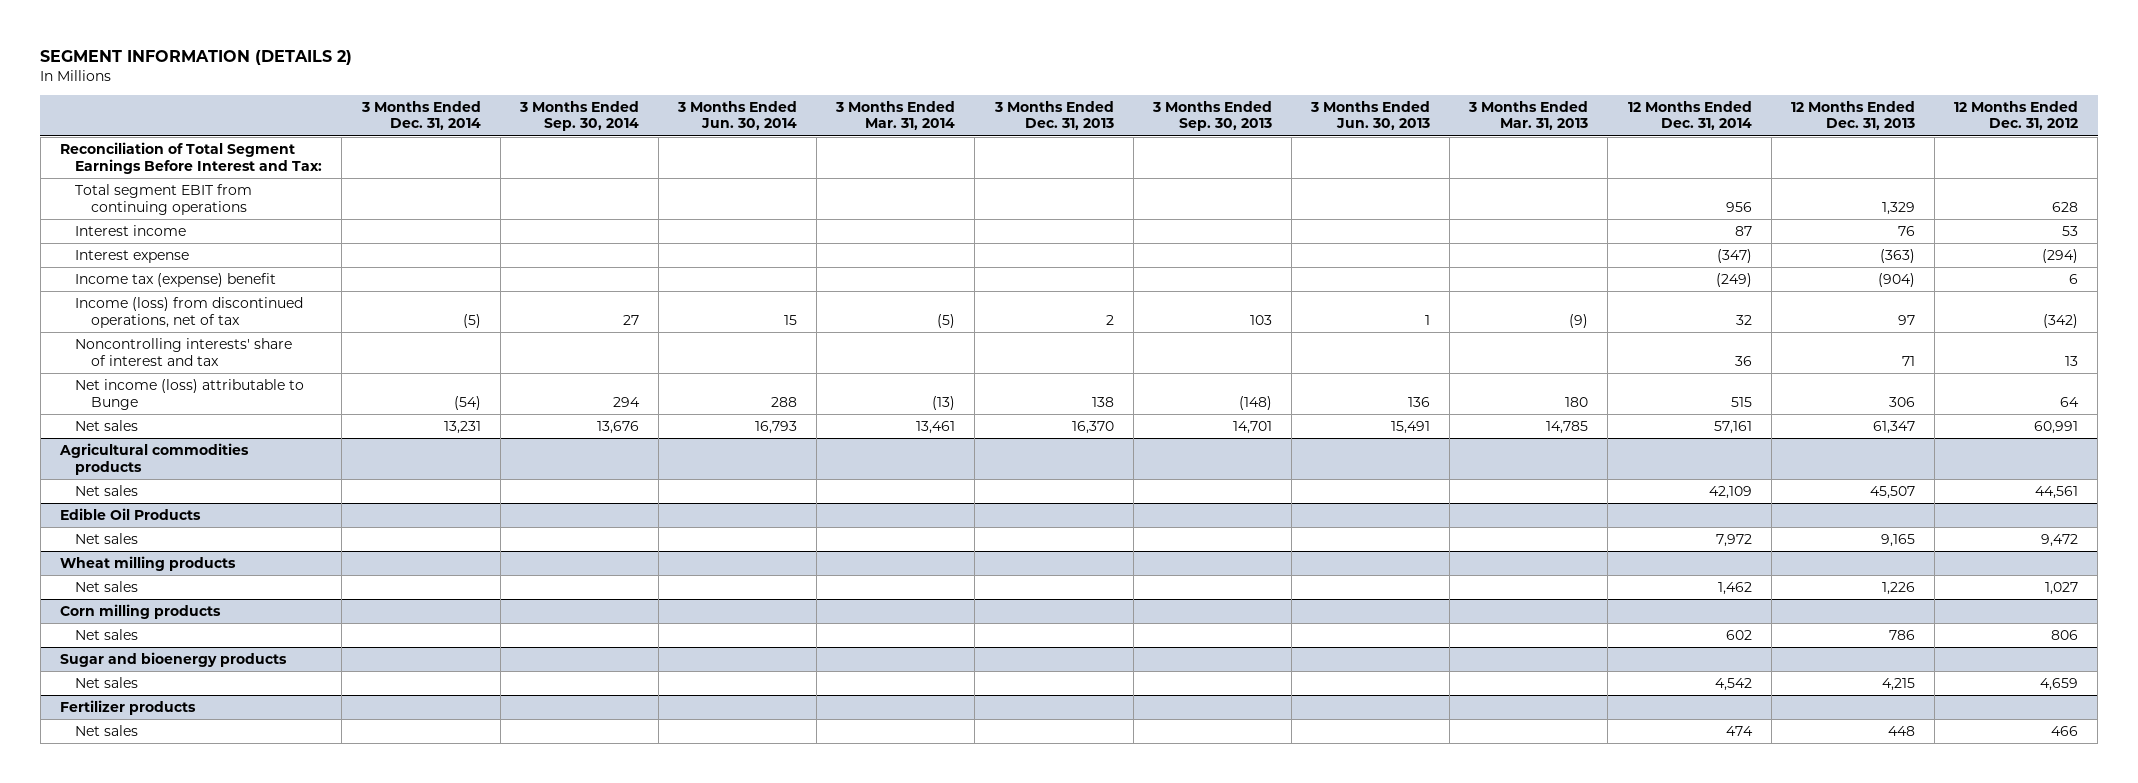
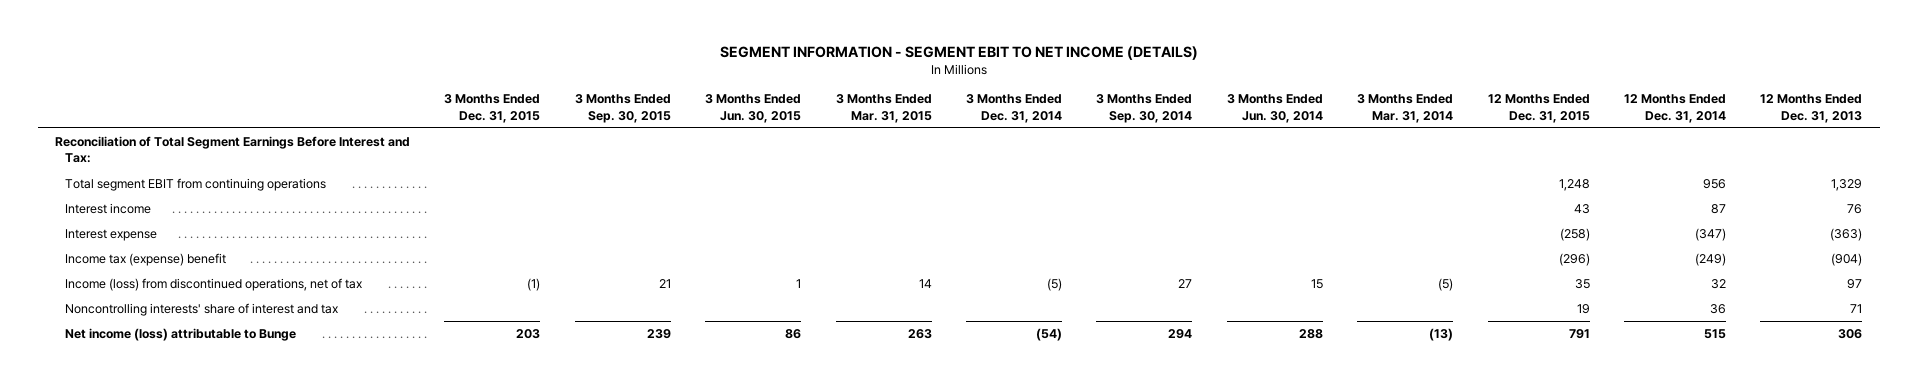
[40,49,353,65] SEGMENT INFORMATION (DETAILS 2) -> [719,46,1198,61] SEGMENT INFORMATION - SEGMENT EBIT TO NET INCOME (DETAILS)
[993,100,1114,131] 3 Months Ended Dec. 31, 2013 -> none
[1151,100,1272,132] 3 Months Ended Sep. 30, 2013 -> none
[1310,100,1431,131] 3 Months Ended Jun. 30, 2013 -> none
[1468,100,1589,131] 3 Months Ended Mar. 31, 2013 -> none
[1954,100,2079,131] 12 Months Ended Dec. 31, 2012 -> none
none -> [444,94,541,123] 3 Months Ended Dec. 31, 2015
none -> [574,94,671,123] 3 Months Ended Sep. 30, 2015
none -> [705,94,802,123] 3 Months Ended Jun. 30, 2015
none -> [835,94,932,123] 3 Months Ended Mar. 31, 2015
none -> [1487,94,1590,123] 12 Months Ended Dec. 31, 2015
[75,419,139,431] Net sales -> none
[58,442,249,475] Agricultural commodities products -> none
[75,484,139,496] Net sales -> none
[59,507,201,520] Edible Oil Products -> none
[75,532,139,544] Net sales -> none
[59,555,236,571] Wheat milling products -> none
[75,580,139,592] Net sales -> none
[59,603,221,619] Corn milling products -> none
[75,628,139,640] Net sales -> none
[59,651,287,667] Sugar and bioenergy products -> none
[75,676,139,688] Net sales -> none
[59,699,196,715] Fertilizer products -> none
[75,724,139,736] Net sales -> none

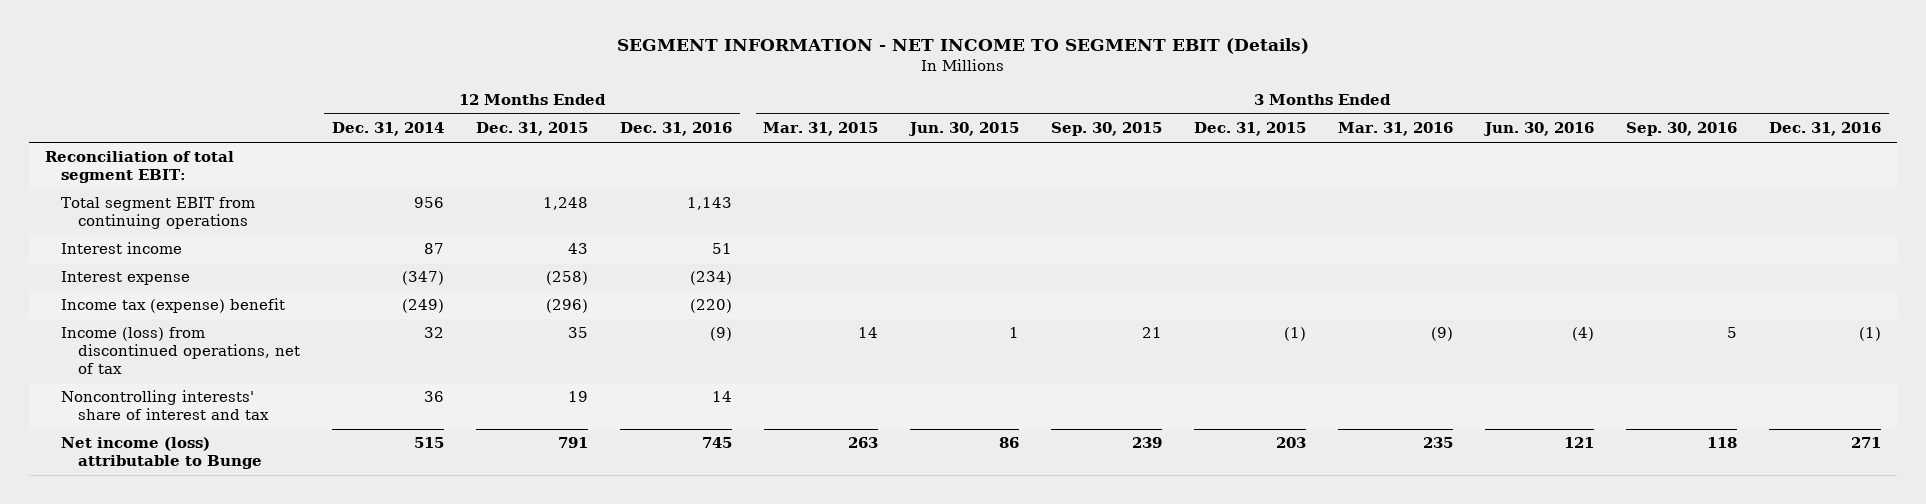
[719,46,1198,61] SEGMENT INFORMATION - SEGMENT EBIT TO NET INCOME (DETAILS) -> [616,38,1309,55] SEGMENT INFORMATION - NET INCOME TO SEGMENT EBIT (Details)
[965,94,1062,123] 3 Months Ended Dec. 31, 2014 -> none
[1096,94,1193,123] 3 Months Ended Sep. 30, 2014 -> none
[1226,94,1323,123] 3 Months Ended Jun. 30, 2014 -> none
[1357,94,1454,123] 3 Months Ended Mar. 31, 2014 -> none
[1760,94,1863,123] 12 Months Ended Dec. 31, 2013 -> none
none -> [619,122,732,137] Dec. 31, 2016
none -> [1338,122,1454,137] Mar. 31, 2016
none -> [1482,122,1594,137] Jun. 30, 2016
none -> [1625,122,1737,137] Sep. 30, 2016
none -> [1768,122,1881,137] Dec. 31, 2016
[54,136,410,164] Reconciliation of Total Segment Earnings Before Interest and Tax: -> [44,151,234,184] Reconciliation of total segment EBIT:

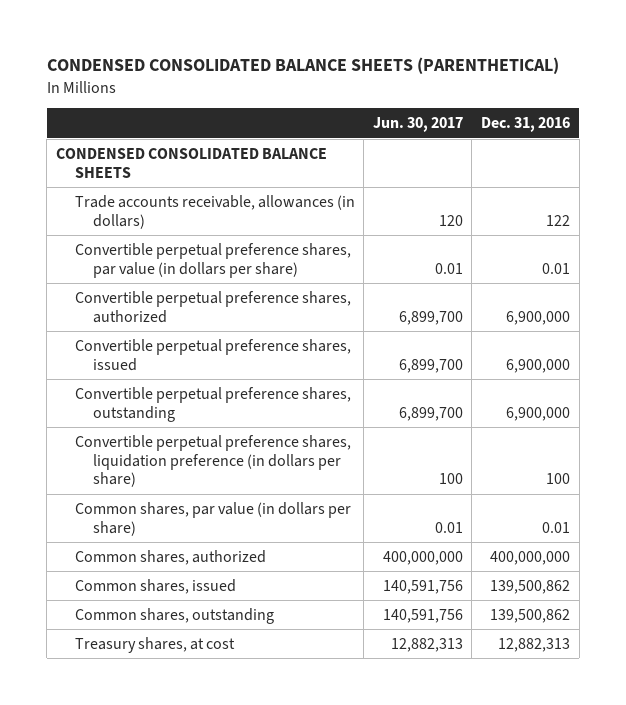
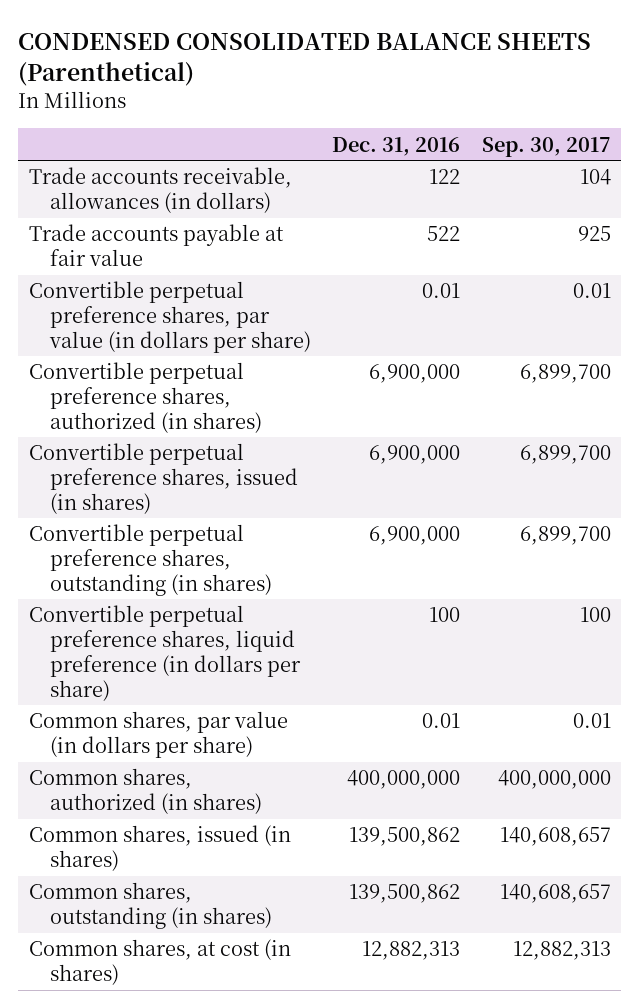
[46,57,559,75] CONDENSED CONSOLIDATED BALANCE SHEETS (PARENTHETICAL) -> [18,32,592,86] CONDENSED CONSOLIDATED BALANCE SHEETS (Parenthetical)
[372,117,463,133] Jun. 30, 2017 -> none
none -> [481,136,611,157] Sep. 30, 2017
[56,147,328,178] CONDENSED CONSOLIDATED BALANCE SHEETS -> none
none -> [29,224,285,267] Trade accounts payable at fair value
[74,290,351,323] Convertible perpetual preference shares, authorized -> [29,362,262,433] Convertible perpetual preference shares, authorized (in shares)
[74,338,351,371] Convertible perpetual preference shares, issued -> [29,443,298,514] Convertible perpetual preference shares, issued (in shares)
[74,386,351,422] Convertible perpetual preference shares, outstanding -> [29,524,272,596] Convertible perpetual preference shares, outstanding (in shares)
[74,434,351,488] Convertible perpetual preference shares, liquidation preference (in dollars per share) -> [29,605,301,701] Convertible perpetual preference shares, liquid preference (in dollars per share)
[74,549,266,565] Common shares, authorized -> [29,768,262,815] Common shares, authorized (in shares)
[74,578,236,594] Common shares, issued -> [29,825,292,872] Common shares, issued (in shares)
[74,607,274,624] Common shares, outstanding -> [29,882,272,930] Common shares, outstanding (in shares)
[74,636,235,653] Treasury shares, at cost -> [29,939,292,986] Common shares, at cost (in shares)

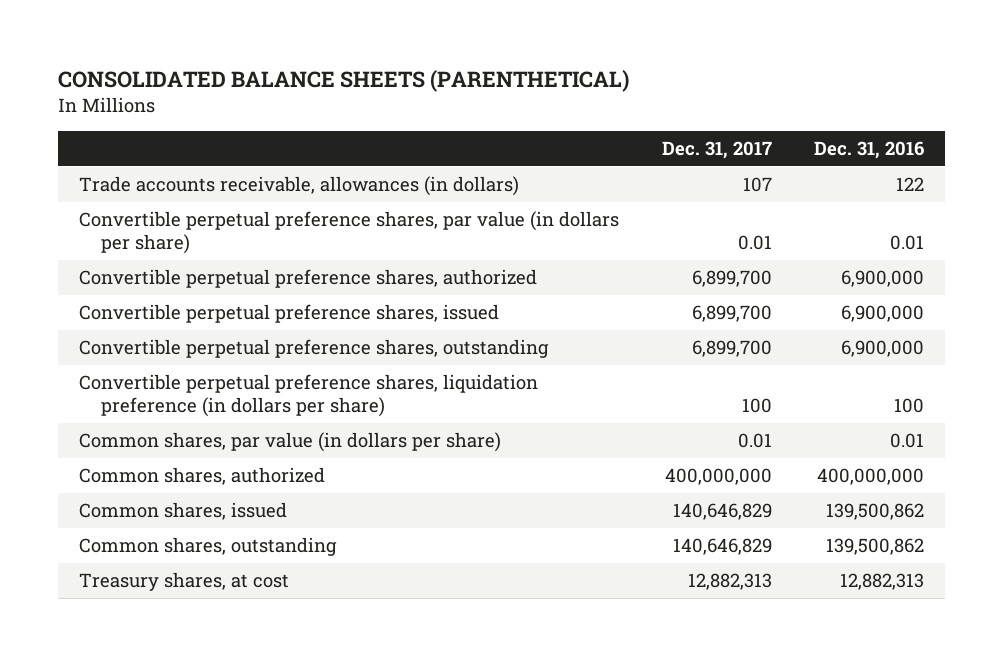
[18,32,592,86] CONDENSED CONSOLIDATED BALANCE SHEETS (Parenthetical) -> [58,69,630,92] CONSOLIDATED BALANCE SHEETS (PARENTHETICAL)
[481,136,611,157] Sep. 30, 2017 -> none
none -> [661,140,772,159] Dec. 31, 2017
[29,224,285,267] Trade accounts payable at fair value -> none
[29,362,262,433] Convertible perpetual preference shares, authorized (in shares) -> [79,269,538,289] Convertible perpetual preference shares, authorized
[29,443,298,514] Convertible perpetual preference shares, issued (in shares) -> [79,304,500,324] Convertible perpetual preference shares, issued
[29,524,272,596] Convertible perpetual preference shares, outstanding (in shares) -> [79,339,550,359] Convertible perpetual preference shares, outstanding
[29,605,301,701] Convertible perpetual preference shares, liquid preference (in dollars per share) -> [79,374,539,417] Convertible perpetual preference shares, liquidation preference (in dollars per share)
[29,768,262,815] Common shares, authorized (in shares) -> [79,467,326,486] Common shares, authorized
[29,825,292,872] Common shares, issued (in shares) -> [79,502,288,521] Common shares, issued
[29,882,272,930] Common shares, outstanding (in shares) -> [79,537,338,557] Common shares, outstanding
[29,939,292,986] Common shares, at cost (in shares) -> [79,572,290,592] Treasury shares, at cost

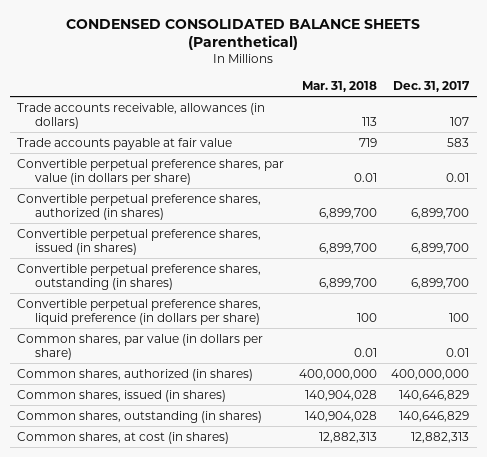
[58,69,630,92] CONSOLIDATED BALANCE SHEETS (PARENTHETICAL) -> [66,18,421,51] CONDENSED CONSOLIDATED BALANCE SHEETS (Parenthetical)
[814,140,925,159] Dec. 31, 2016 -> none
none -> [301,80,377,92] Mar. 31, 2018
none -> [17,137,233,150] Trade accounts payable at fair value
[79,269,538,289] Convertible perpetual preference shares, authorized -> [17,193,262,220] Convertible perpetual preference shares, authorized (in shares)
[79,304,500,324] Convertible perpetual preference shares, issued -> [17,228,262,255] Convertible perpetual preference shares, issued (in shares)
[79,339,550,359] Convertible perpetual preference shares, outstanding -> [17,263,262,290] Convertible perpetual preference shares, outstanding (in shares)
[79,374,539,417] Convertible perpetual preference shares, liquidation preference (in dollars per share) -> [17,298,262,325] Convertible perpetual preference shares, liquid preference (in dollars per share)
[79,467,326,486] Common shares, authorized -> [17,368,254,381] Common shares, authorized (in shares)
[79,502,288,521] Common shares, issued -> [17,389,227,402] Common shares, issued (in shares)
[79,537,338,557] Common shares, outstanding -> [17,410,263,423] Common shares, outstanding (in shares)
[79,572,290,592] Treasury shares, at cost -> [17,431,230,444] Common shares, at cost (in shares)

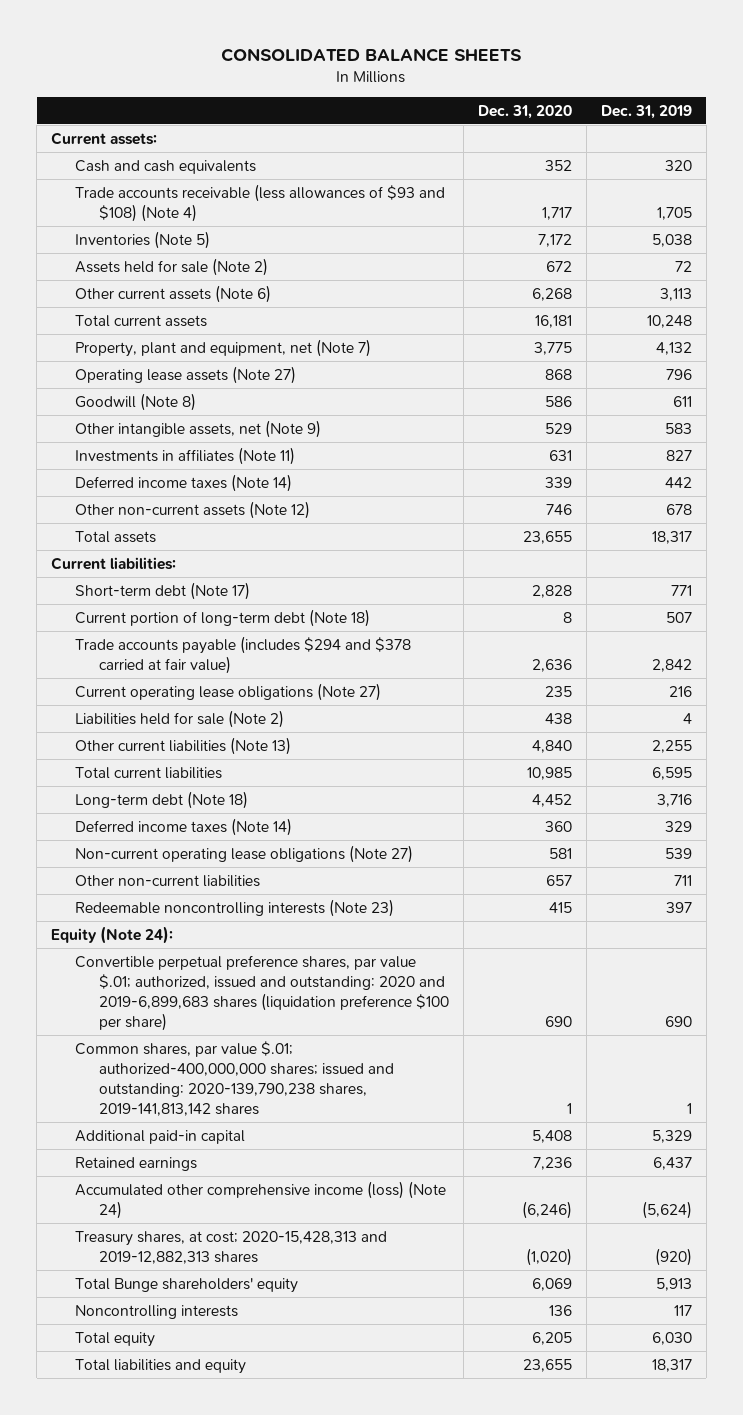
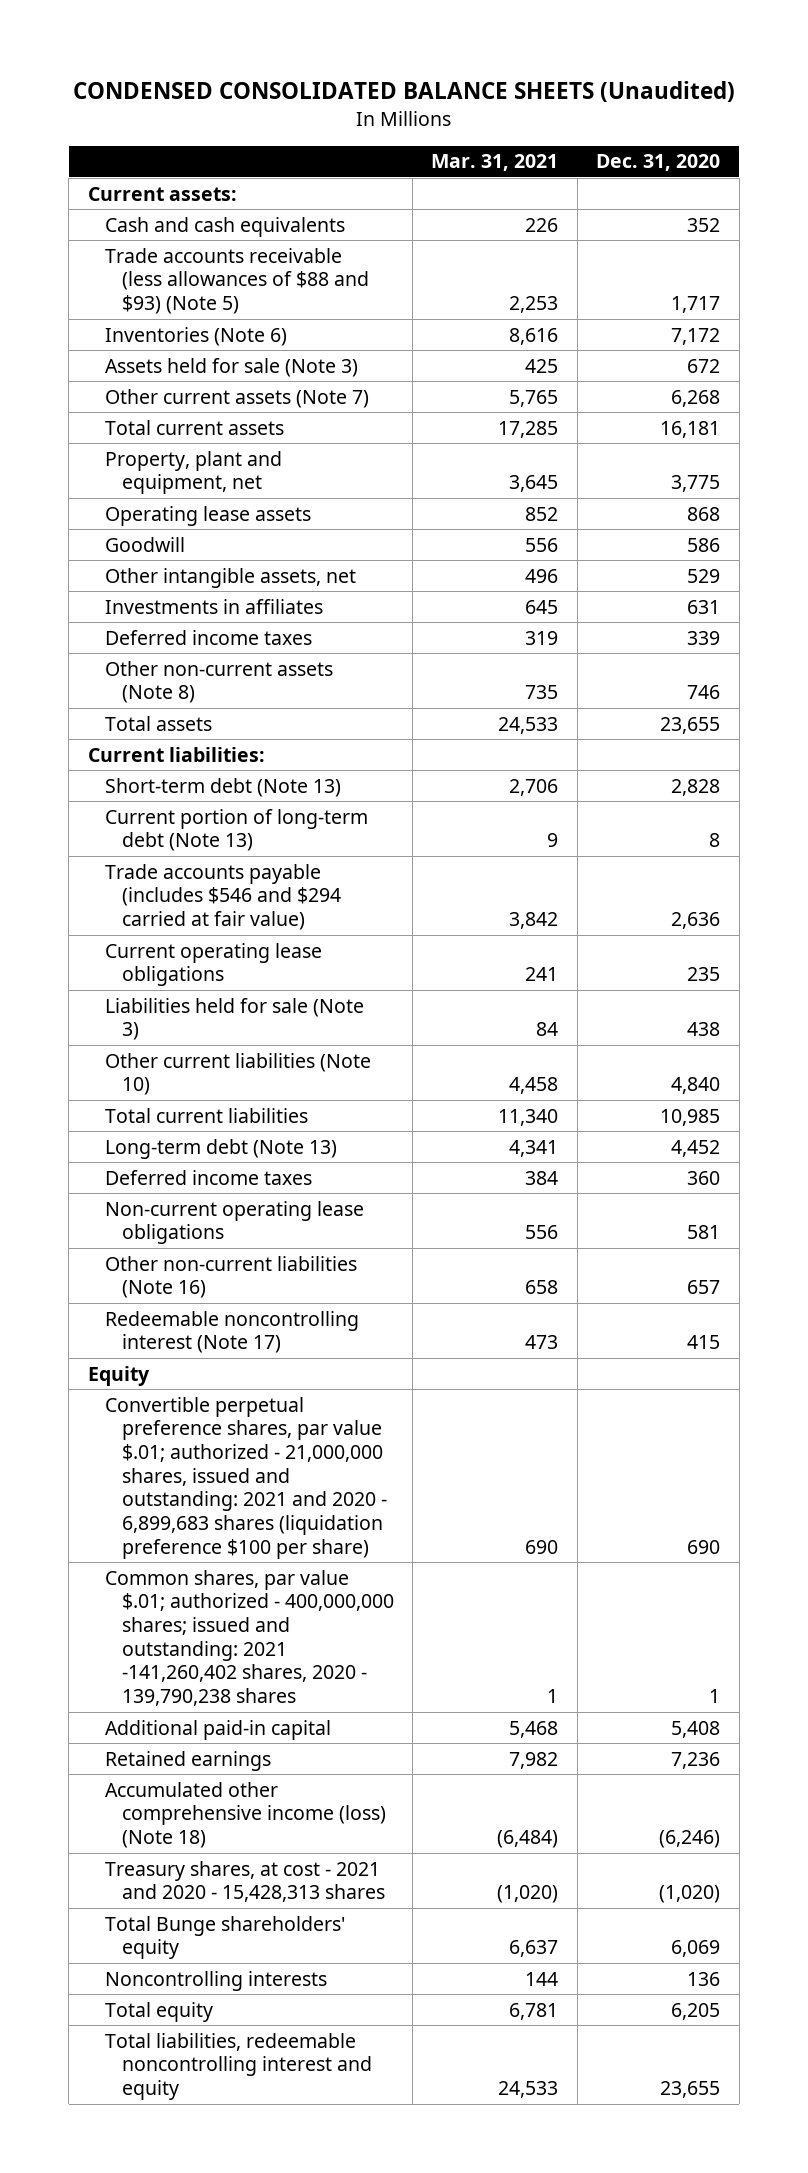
[221,47,523,62] CONSOLIDATED BALANCE SHEETS -> [73,81,736,103] CONDENSED CONSOLIDATED BALANCE SHEETS (Unaudited)
[600,104,692,119] Dec. 31, 2019 -> none
none -> [431,154,559,172] Mar. 31, 2021
[74,183,445,222] Trade accounts receivable (less allowances of $93 and $108) (Note 4) -> [104,247,369,315] Trade accounts receivable (less allowances of $88 and $93) (Note 5)
[74,230,210,249] Inventories (Note 5) -> [104,326,287,346] Inventories (Note 6)
[74,257,268,276] Assets held for sale (Note 2) -> [104,357,358,377] Assets held for sale (Note 3)
[74,284,271,303] Other current assets (Note 6) -> [104,388,369,408] Other current assets (Note 7)
[74,338,371,357] Property, plant and equipment, net (Note 7) -> [104,450,282,495] Property, plant and equipment, net
[74,365,296,384] Operating lease assets (Note 27) -> [104,505,311,526] Operating lease assets
[74,392,196,411] Goodwill (Note 8) -> [104,536,185,552] Goodwill
[74,419,321,438] Other intangible assets, net (Note 9) -> [104,567,356,588] Other intangible assets, net
[74,446,295,465] Investments in affiliates (Note 11) -> [104,598,323,614] Investments in affiliates
[74,473,292,492] Deferred income taxes (Note 14) -> [104,629,312,645] Deferred income taxes
[74,500,310,519] Other non-current assets (Note 12) -> [104,660,333,704] Other non-current assets (Note 8)
[74,581,250,600] Short-term debt (Note 17) -> [104,777,341,797] Short-term debt (Note 13)
[74,608,370,627] Current portion of long-term debt (Note 18) -> [104,808,368,852] Current portion of long-term debt (Note 13)
[74,635,411,674] Trade accounts payable (includes $294 and $378 carried at fair value) -> [104,863,341,931] Trade accounts payable (includes $546 and $294 carried at fair value)
[74,682,381,701] Current operating lease obligations (Note 27) -> [104,942,322,987] Current operating lease obligations
[74,709,284,728] Liabilities held for sale (Note 2) -> [104,997,364,1041] Liabilities held for sale (Note 3)
[74,736,291,755] Other current liabilities (Note 13) -> [104,1052,371,1096] Other current liabilities (Note 10)
[74,790,248,809] Long-term debt (Note 18) -> [104,1138,337,1159] Long-term debt (Note 13)
[74,817,292,836] Deferred income taxes (Note 14) -> [104,1169,312,1185] Deferred income taxes
[74,844,413,863] Non-current operating lease obligations (Note 27) -> [104,1200,364,1245] Non-current operating lease obligations
[74,874,260,887] Other non-current liabilities -> [104,1255,357,1299] Other non-current liabilities (Note 16)
[74,898,394,917] Redeemable noncontrolling interests (Note 23) -> [104,1310,359,1354] Redeemable noncontrolling interest (Note 17)
[51,925,174,944] Equity (Note 24): -> [87,1365,150,1386] Equity
[74,954,449,1031] Convertible perpetual preference shares, par value $.01; authorized, issued and outstanding: 2020 and 2019-6,899,683 shares (liquidation preference $100 per share) -> [104,1396,387,1559] Convertible perpetual preference shares, par value $.01; authorized - 21,000,000 shares, issued and outstanding: 2021 and 2020 - 6,899,683 shares (liquidation preference $100 per share)
[74,1040,394,1116] Common shares, par value $.01; authorized-400,000,000 shares; issued and outstanding: 2020-139,790,238 shares, 2019-141,813,142 shares -> [104,1569,394,1707] Common shares, par value $.01; authorized - 400,000,000 shares; issued and outstanding: 2021 -141,260,402 shares, 2020 - 139,790,238 shares
[74,1180,446,1219] Accumulated other comprehensive income (loss) (Note 24) -> [104,1781,386,1849] Accumulated other comprehensive income (loss) (Note 18)
[74,1230,387,1264] Treasury shares, at cost; 2020-15,428,313 and 2019-12,882,313 shares -> [104,1860,385,1903] Treasury shares, at cost - 2021 and 2020 - 15,428,313 shares
[74,1358,246,1374] Total liabilities and equity -> [104,2032,372,2101] Total liabilities, redeemable noncontrolling interest and equity

